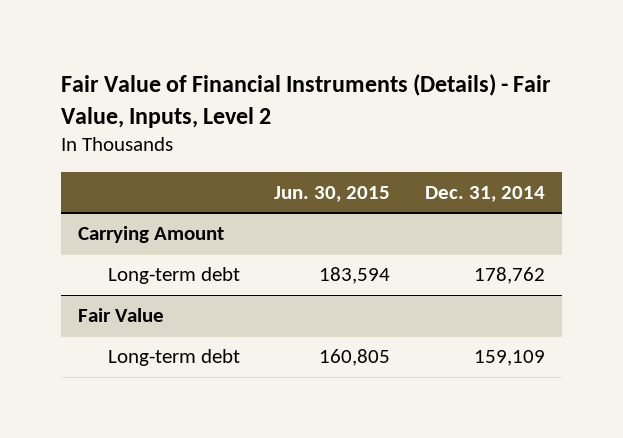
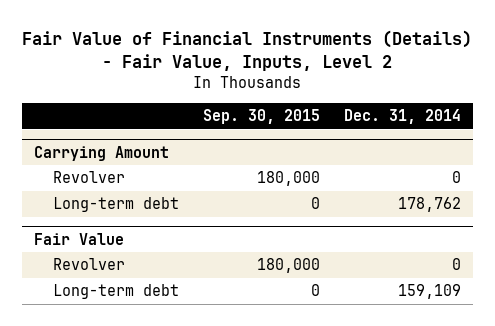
[274,185,391,202] Jun. 30, 2015 -> none
none -> [202,109,320,125] Sep. 30, 2015
none -> [53,171,126,184] Revolver
none -> [53,258,126,271] Revolver

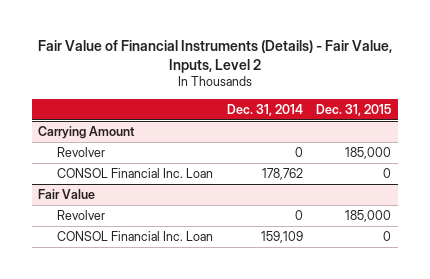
[202,109,320,125] Sep. 30, 2015 -> none
none -> [316,103,392,116] Dec. 31, 2015
[53,197,180,213] Long-term debt -> [57,167,214,178] CONSOL Financial Inc. Loan
[53,284,180,300] Long-term debt -> [57,230,214,241] CONSOL Financial Inc. Loan

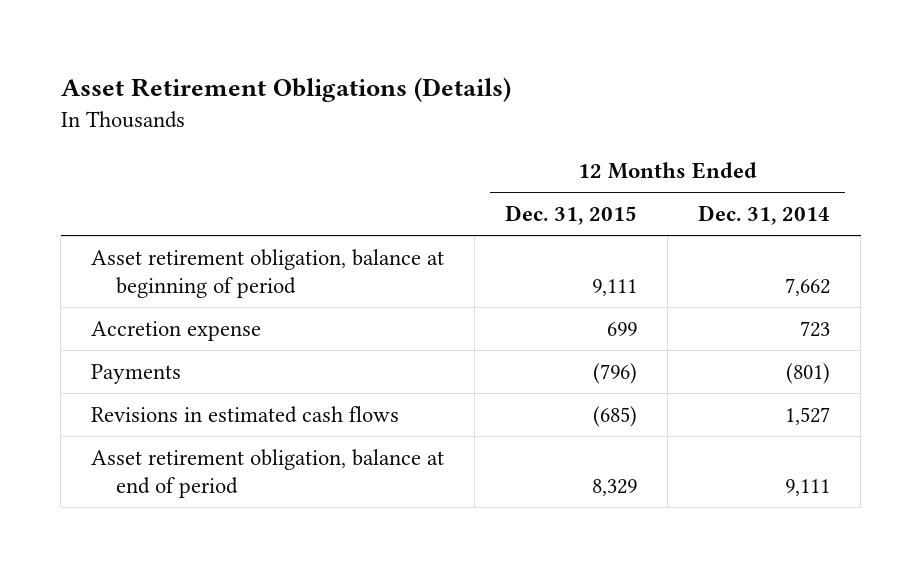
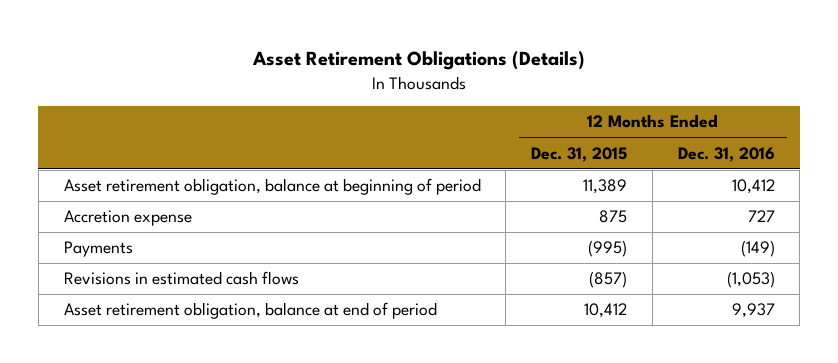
[698,205,831,226] Dec. 31, 2014 -> none
none -> [677,146,775,162] Dec. 31, 2016
[592,279,638,297] 9,111 -> [583,179,628,195] 11,389
[607,321,638,336] 699 -> [599,210,628,224] 875
[593,362,638,384] (796) -> [588,240,628,258] (995)
[593,405,638,427] (685) -> [589,271,628,289] (857)
[592,479,638,497] 8,329 -> [584,303,628,319] 10,412

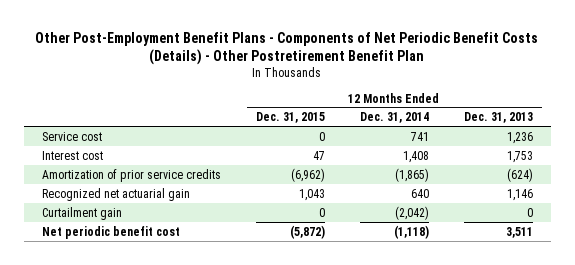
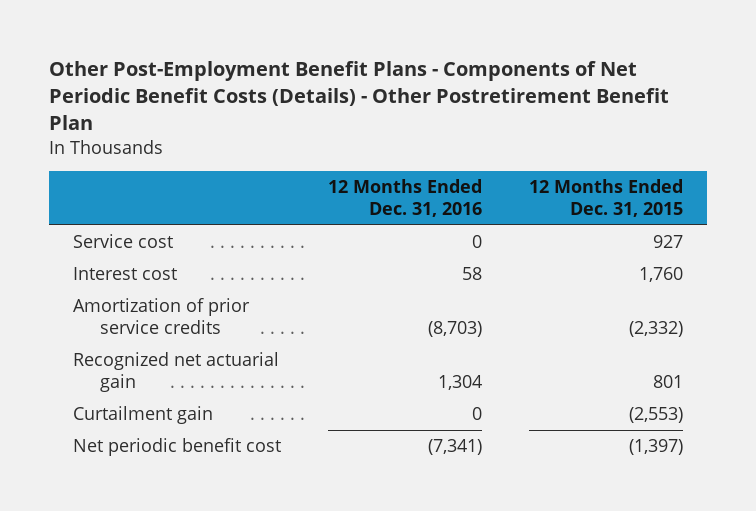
[359,112,429,124] Dec. 31, 2014 -> none
[464,112,534,124] Dec. 31, 2013 -> none
none -> [328,179,483,217] 12 Months Ended Dec. 31, 2016
[318,131,325,141] 0 -> [653,235,684,249] 927
[312,150,325,160] 47 -> [639,267,684,283] 1,760
[290,167,325,182] (6,962) -> [629,321,684,338] (2,332)
[298,188,325,201] 1,043 -> [653,375,684,389] 801
[318,207,325,217] 0 -> [629,407,684,424] (2,553)
[289,224,325,239] (5,872) -> [629,439,684,456] (1,397)

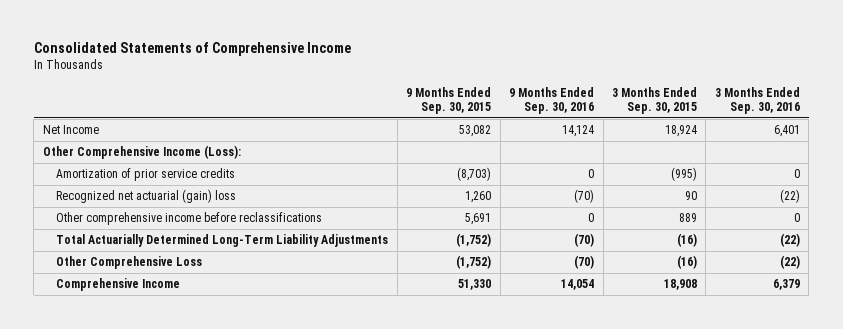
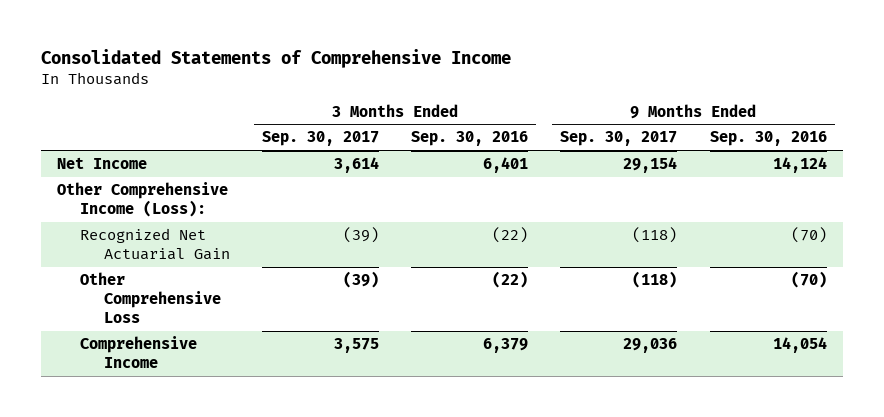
[406,86,492,115] 9 Months Ended Sep. 30, 2015 -> none
[611,86,697,115] 3 Months Ended Sep. 30, 2015 -> none
none -> [261,131,379,147] Sep. 30, 2017
none -> [560,131,678,147] Sep. 30, 2017
[56,168,236,182] Amortization of prior service credits -> none
[56,212,323,226] Other comprehensive income before reclassifications -> none
[56,234,389,248] Total Actuarially Determined Long-Term Liability Adjustments -> none
[56,189,237,204] Recognized net actuarial (gain) loss -> [80,228,230,261] Recognized Net Actuarial Gain

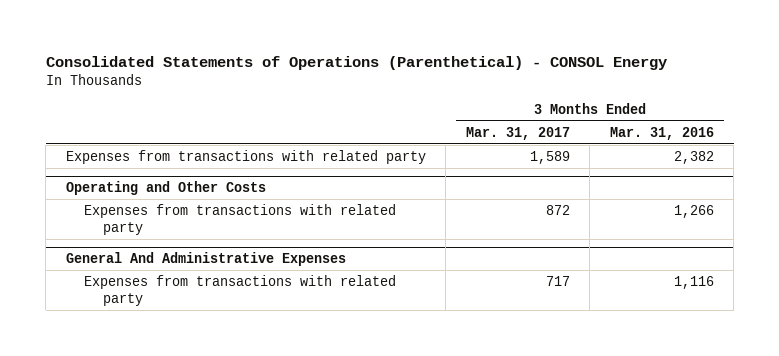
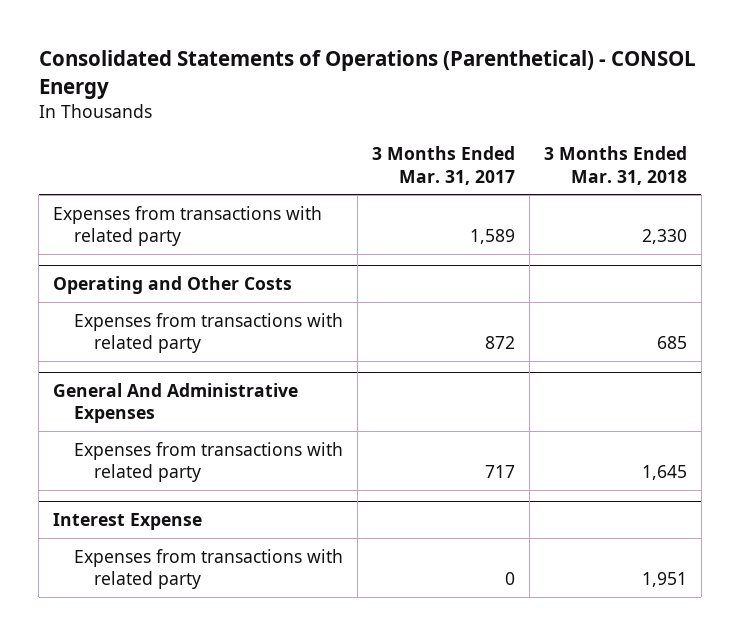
[609,126,714,140] Mar. 31, 2016 -> none
none -> [543,145,687,185] 3 Months Ended Mar. 31, 2018
none -> [53,512,203,530] Interest Expense
none -> [73,548,343,590] Expenses from transactions with related party

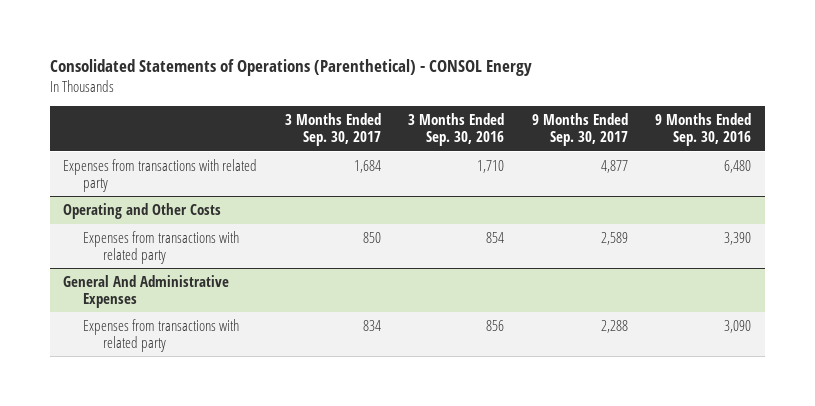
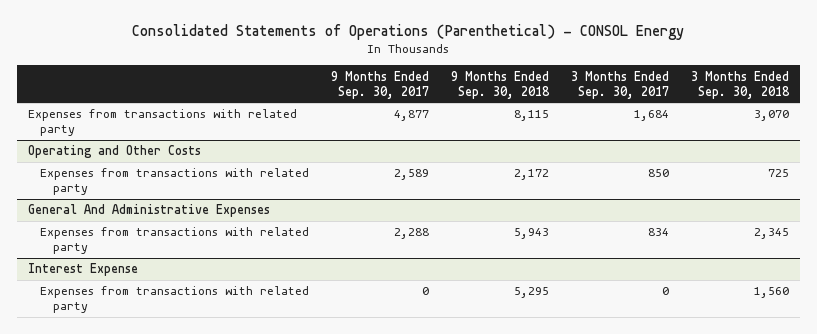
[408,113,505,146] 3 Months Ended Sep. 30, 2016 -> none
[655,113,752,146] 9 Months Ended Sep. 30, 2016 -> none
none -> [451,70,551,99] 9 Months Ended Sep. 30, 2018
none -> [690,70,790,99] 3 Months Ended Sep. 30, 2018
none -> [27,263,138,277] Interest Expense
none -> [40,286,310,314] Expenses from transactions with related party

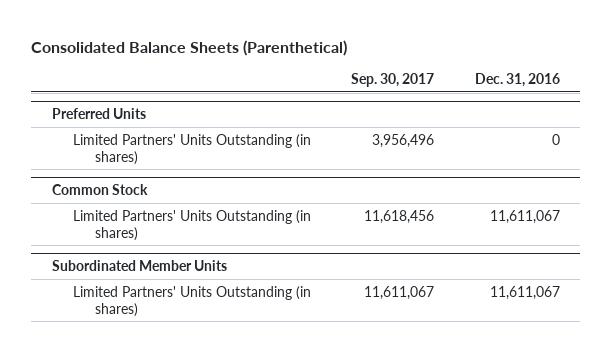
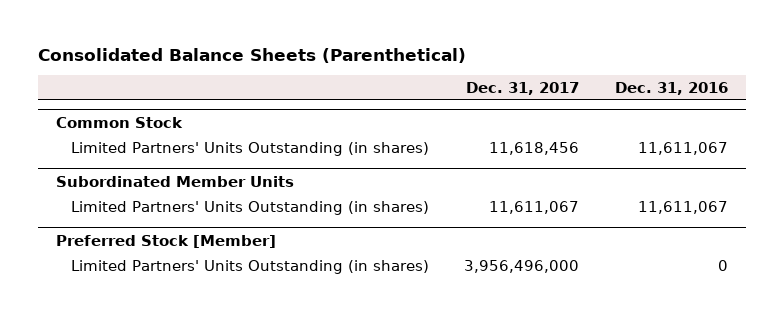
[351,73,435,88] Sep. 30, 2017 -> none
none -> [466,81,580,95] Dec. 31, 2017
[51,108,146,120] Preferred Units -> none
[73,133,312,165] Limited Partners' Units Outstanding (in shares) -> none
none -> [55,234,276,248] Preferred Stock [Member]
none -> [70,259,429,274] Limited Partners' Units Outstanding (in shares)

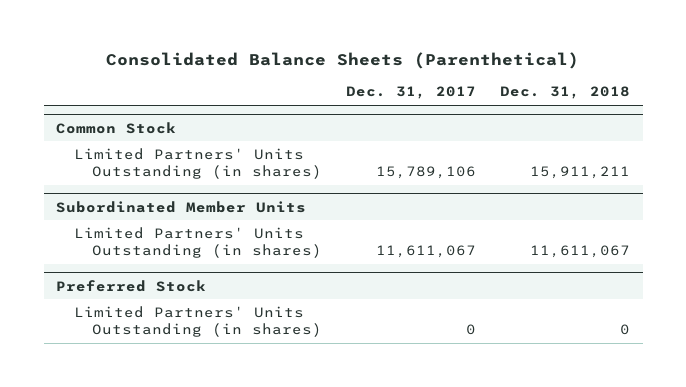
[614,81,728,95] Dec. 31, 2016 -> none
none -> [500,86,631,100] Dec. 31, 2018
[489,141,580,155] 11,618,456 -> [376,166,477,180] 15,789,106
[55,234,276,248] Preferred Stock [Member] -> [55,279,206,292] Preferred Stock
[464,259,580,273] 3,956,496,000 -> [466,324,477,336] 0

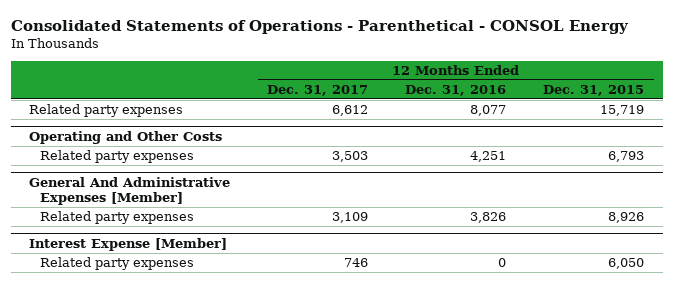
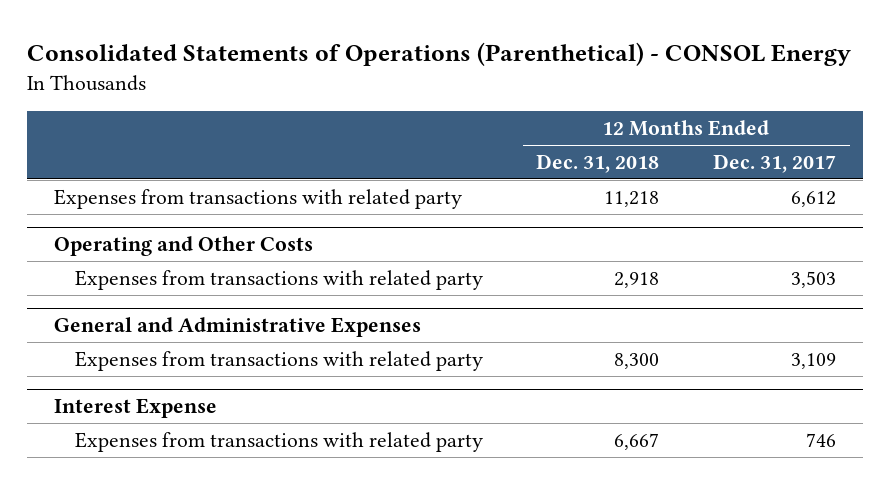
[10,19,629,34] Consolidated Statements of Operations - Parenthetical - CONSOL Energy -> [27,41,852,66] Consolidated Statements of Operations (Parenthetical) - CONSOL Energy
[405,85,507,97] Dec. 31, 2016 -> none
[543,85,645,97] Dec. 31, 2015 -> none
none -> [536,153,660,173] Dec. 31, 2018
[29,104,184,118] Related party expenses -> [54,188,463,209] Expenses from transactions with related party
[39,150,194,164] Related party expenses -> [74,269,483,290] Expenses from transactions with related party
[29,176,231,206] General And Administrative Expenses [Member] -> [54,317,422,338] General and Administrative Expenses
[39,211,194,225] Related party expenses -> [74,350,483,371] Expenses from transactions with related party
[29,237,228,251] Interest Expense [Member] -> [54,398,218,419] Interest Expense
[39,257,194,271] Related party expenses -> [74,431,483,452] Expenses from transactions with related party

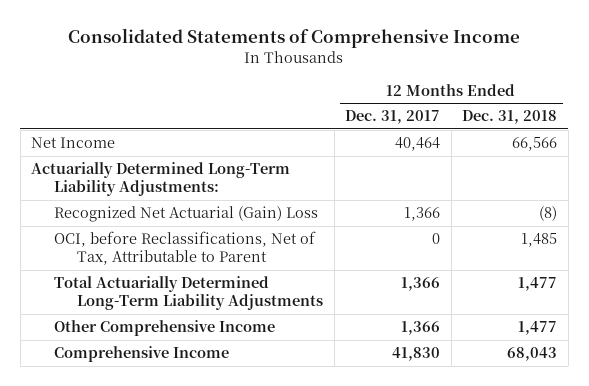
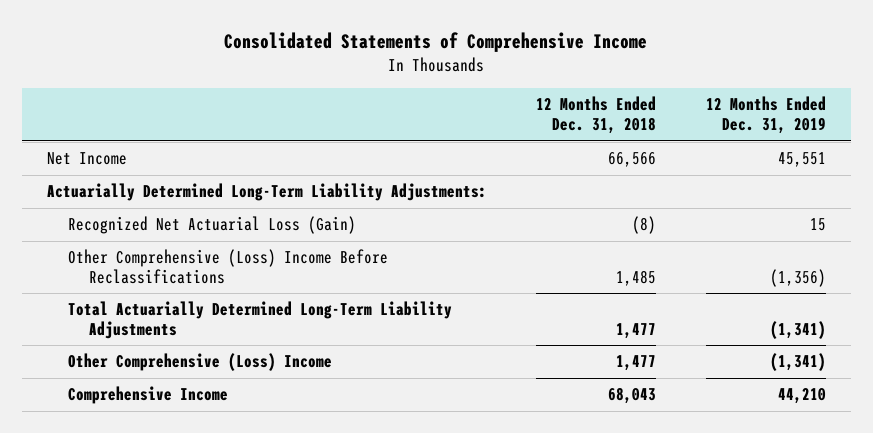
[345,110,441,125] Dec. 31, 2017 -> none
none -> [706,96,827,135] 12 Months Ended Dec. 31, 2019
[54,206,319,223] Recognized Net Actuarial (Gain) Loss -> [67,216,356,235] Recognized Net Actuarial Loss (Gain)
[54,231,317,266] OCI, before Reclassifications, Net of Tax, Attributable to Parent -> [67,249,388,284] Other Comprehensive (Loss) Income Before Reclassifications
[54,320,276,337] Other Comprehensive Income -> [67,353,332,372] Other Comprehensive (Loss) Income

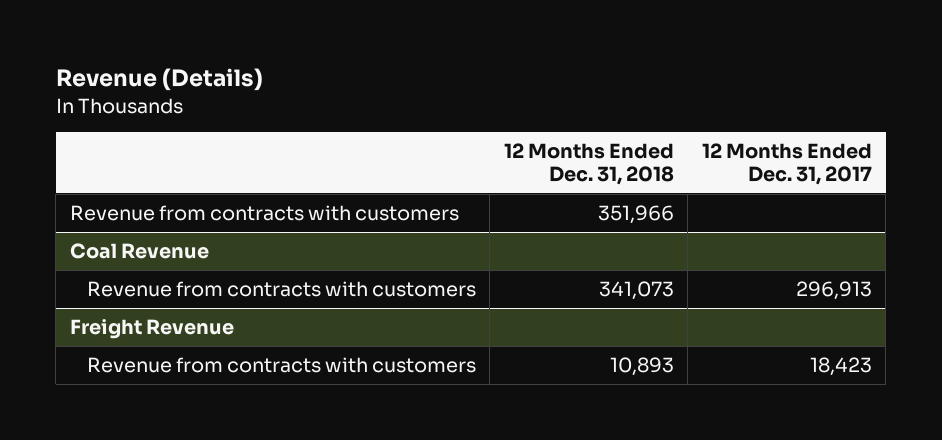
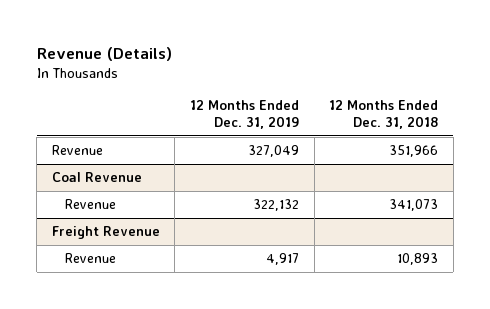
[701,143,872,186] 12 Months Ended Dec. 31, 2017 -> none
none -> [189,100,299,129] 12 Months Ended Dec. 31, 2019
[69,205,459,222] Revenue from contracts with customers -> [51,145,103,156] Revenue
[86,281,476,298] Revenue from contracts with customers -> [64,199,116,210] Revenue
[86,357,476,374] Revenue from contracts with customers -> [64,253,116,264] Revenue

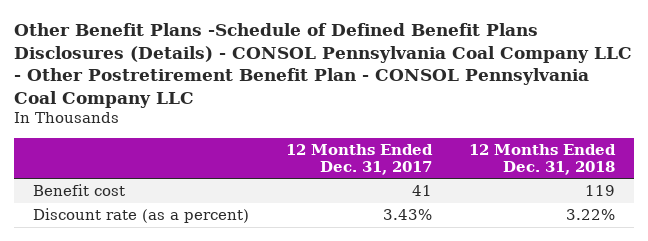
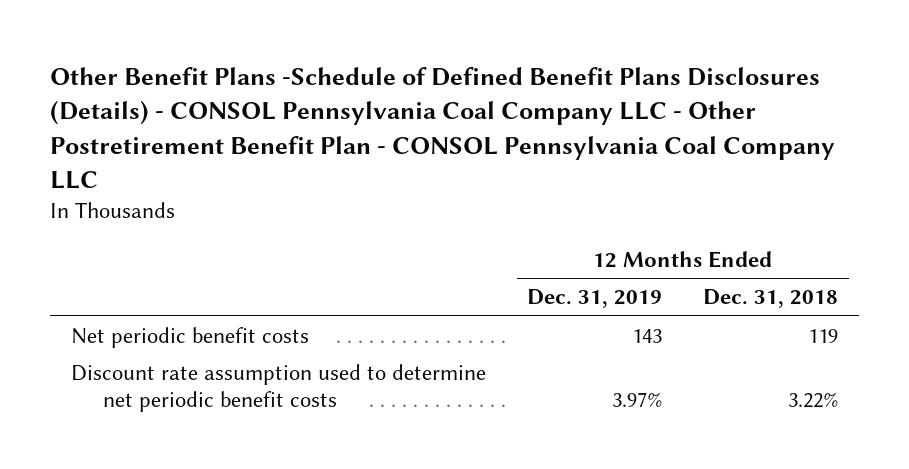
[285,143,433,175] 12 Months Ended Dec. 31, 2017 -> none
none -> [527,289,663,309] Dec. 31, 2019
[32,184,125,197] Benefit cost -> [70,326,309,348] Net periodic benefit costs
[32,208,249,224] Discount rate (as a percent) -> [70,363,486,413] Discount rate assumption used to determine net periodic benefit costs

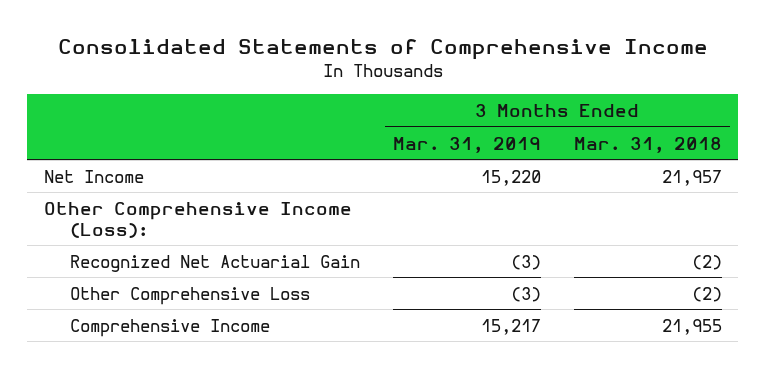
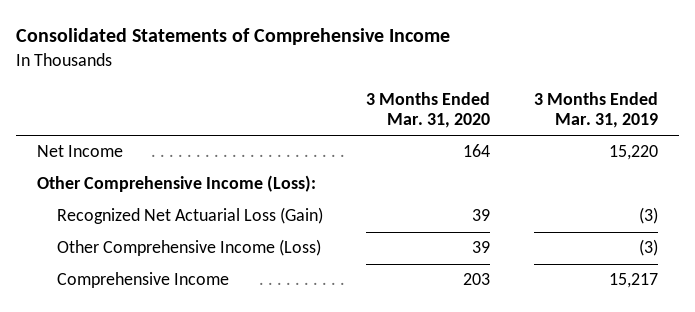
[573,136,722,153] Mar. 31, 2018 -> none
none -> [366,91,491,128] 3 Months Ended Mar. 31, 2020
[69,254,360,272] Recognized Net Actuarial Gain -> [57,207,324,225] Recognized Net Actuarial Loss (Gain)
[69,286,310,305] Other Comprehensive Loss -> [57,239,322,257] Other Comprehensive Income (Loss)

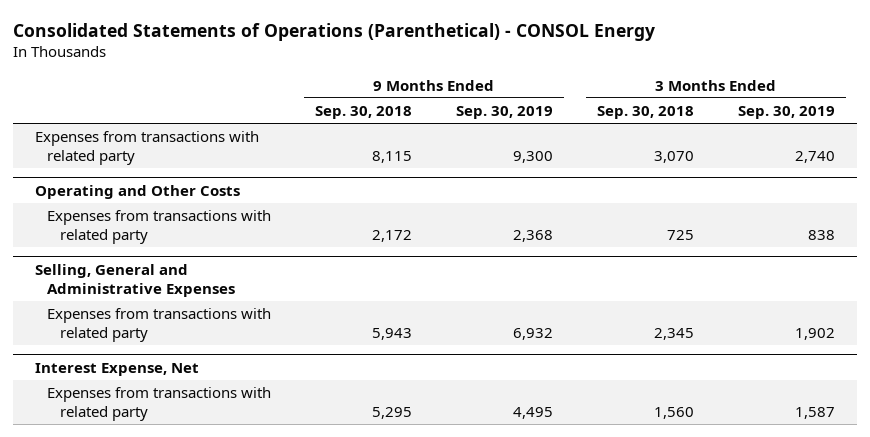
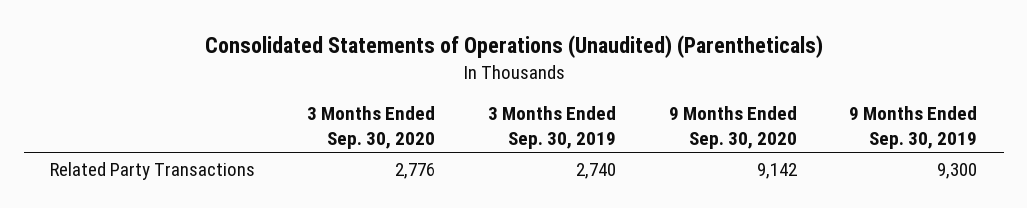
[13,22,656,41] Consolidated Statements of Operations (Parenthetical) - CONSOL Energy -> [204,35,823,59] Consolidated Statements of Operations (Unaudited) (Parentheticals)
[315,105,413,119] Sep. 30, 2018 -> none
[597,105,695,119] Sep. 30, 2018 -> none
none -> [307,106,436,149] 3 Months Ended Sep. 30, 2020
none -> [668,106,797,149] 9 Months Ended Sep. 30, 2020
[34,184,240,199] Operating and Other Costs -> none
[47,210,272,245] Expenses from transactions with related party -> none
[34,263,236,297] Selling, General and Administrative Expenses -> none
[47,308,272,343] Expenses from transactions with related party -> none
[34,362,199,376] Interest Expense, Net -> none
[47,387,272,422] Expenses from transactions with related party -> none
[34,131,259,166] Expenses from transactions with related party -> [49,161,255,180] Related Party Transactions

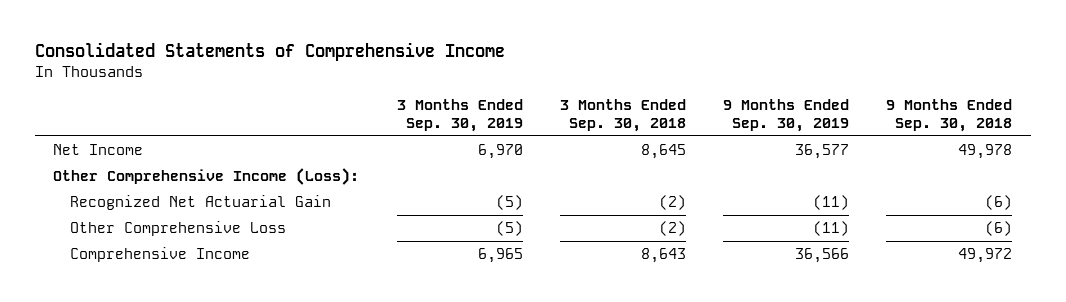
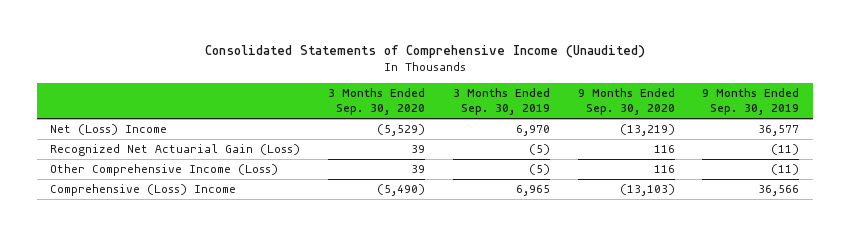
[34,42,505,62] Consolidated Statements of Comprehensive Income -> [204,45,645,59] Consolidated Statements of Comprehensive Income (Unaudited)
[559,98,686,132] 3 Months Ended Sep. 30, 2018 -> none
[886,98,1013,132] 9 Months Ended Sep. 30, 2018 -> none
none -> [328,88,426,116] 3 Months Ended Sep. 30, 2020
none -> [577,88,675,116] 9 Months Ended Sep. 30, 2020
[53,168,360,186] Other Comprehensive Income (Loss): -> none
[53,144,144,156] Net Income -> [50,124,168,136] Net (Loss) Income
[69,195,331,211] Recognized Net Actuarial Gain -> [50,144,301,157] Recognized Net Actuarial Gain (Loss)
[69,221,286,237] Other Comprehensive Loss -> [50,164,279,177] Other Comprehensive Income (Loss)
[69,247,250,263] Comprehensive Income -> [50,184,237,197] Comprehensive (Loss) Income

